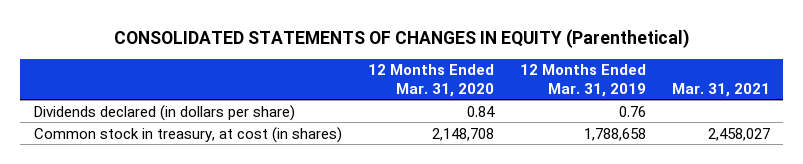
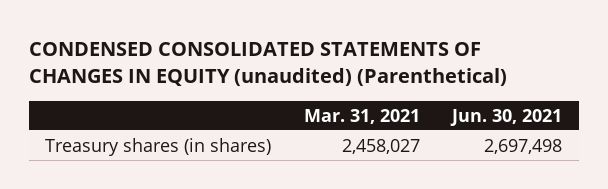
[113,28,690,48] CONSOLIDATED STATEMENTS OF CHANGES IN EQUITY (Parenthetical) -> [28,42,507,87] CONDENSED CONSOLIDATED STATEMENTS OF CHANGES IN EQUITY (unaudited) (Parenthetical)
[367,64,494,97] 12 Months Ended Mar. 31, 2020 -> none
[519,64,646,97] 12 Months Ended Mar. 31, 2019 -> none
none -> [450,108,563,126] Jun. 30, 2021
[33,104,295,121] Dividends declared (in dollars per share) -> none
[33,126,342,143] Common stock in treasury, at cost (in shares) -> [45,137,272,156] Treasury shares (in shares)

